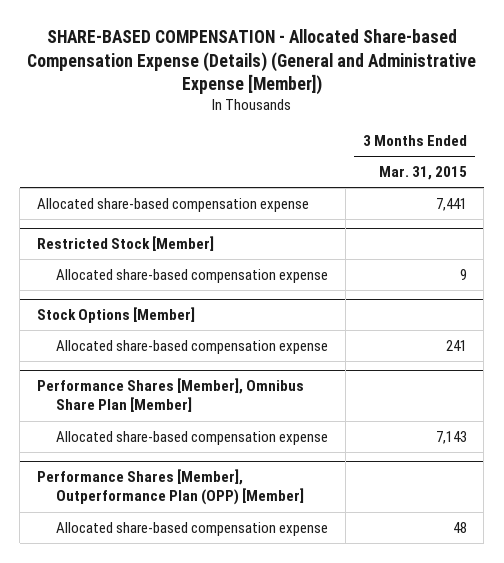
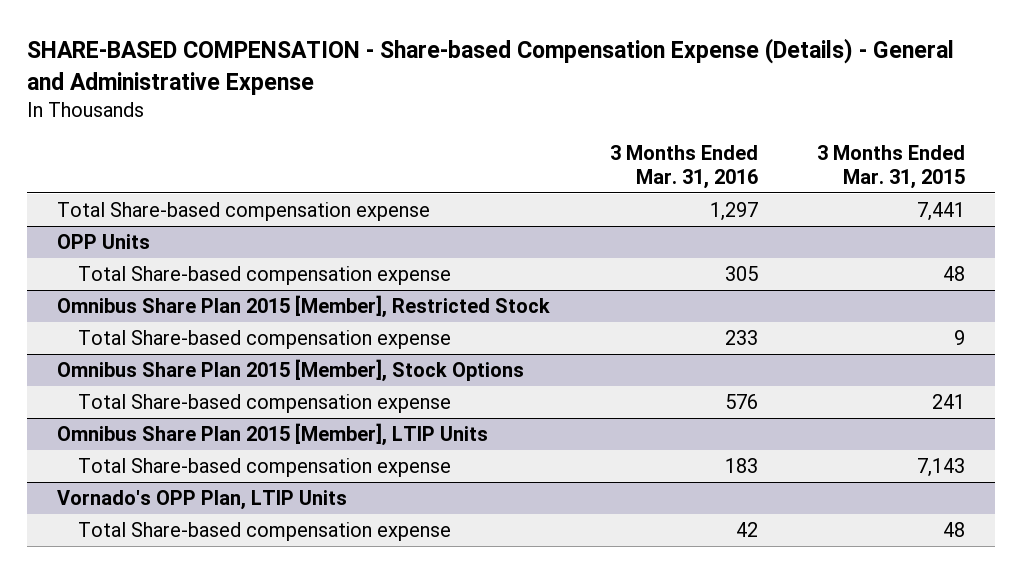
[26,29,476,95] SHARE-BASED COMPENSATION - Allocated Share-based Compensation Expense (Details) (General and Administrative Expense [Member]) -> [27,38,955,95] SHARE-BASED COMPENSATION - Share-based Compensation Expense (Details) - General and Administrative Expense
none -> [609,145,758,189] 3 Months Ended Mar. 31, 2016
[37,236,215,252] Restricted Stock [Member] -> none
[37,307,196,324] Stock Options [Member] -> none
[37,378,305,413] Performance Shares [Member], Omnibus Share Plan [Member] -> none
[37,469,304,506] Performance Shares [Member], Outperformance Plan (OPP) [Member] -> none
[37,197,310,212] Allocated share-based compensation expense -> [57,202,431,222] Total Share-based compensation expense
none -> [57,234,151,250] OPP Units
[55,268,328,283] Allocated share-based compensation expense -> [77,266,451,286] Total Share-based compensation expense
[459,268,467,280] 9 -> [943,266,966,282] 48
none -> [57,295,551,319] Omnibus Share Plan 2015 [Member], Restricted Stock
[55,339,328,354] Allocated share-based compensation expense -> [77,330,451,350] Total Share-based compensation expense
[445,339,467,351] 241 -> [954,330,966,346] 9
none -> [57,359,525,383] Omnibus Share Plan 2015 [Member], Stock Options
[55,430,328,445] Allocated share-based compensation expense -> [77,394,451,414] Total Share-based compensation expense
[435,430,467,444] 7,143 -> [932,394,966,410] 241
none -> [57,423,489,447] Omnibus Share Plan 2015 [Member], LTIP Units
[55,521,328,536] Allocated share-based compensation expense -> [77,458,451,478] Total Share-based compensation expense
[452,521,467,533] 48 -> [917,458,966,478] 7,143
none -> [57,490,348,511] Vornado's OPP Plan, LTIP Units
none -> [77,522,451,542] Total Share-based compensation expense

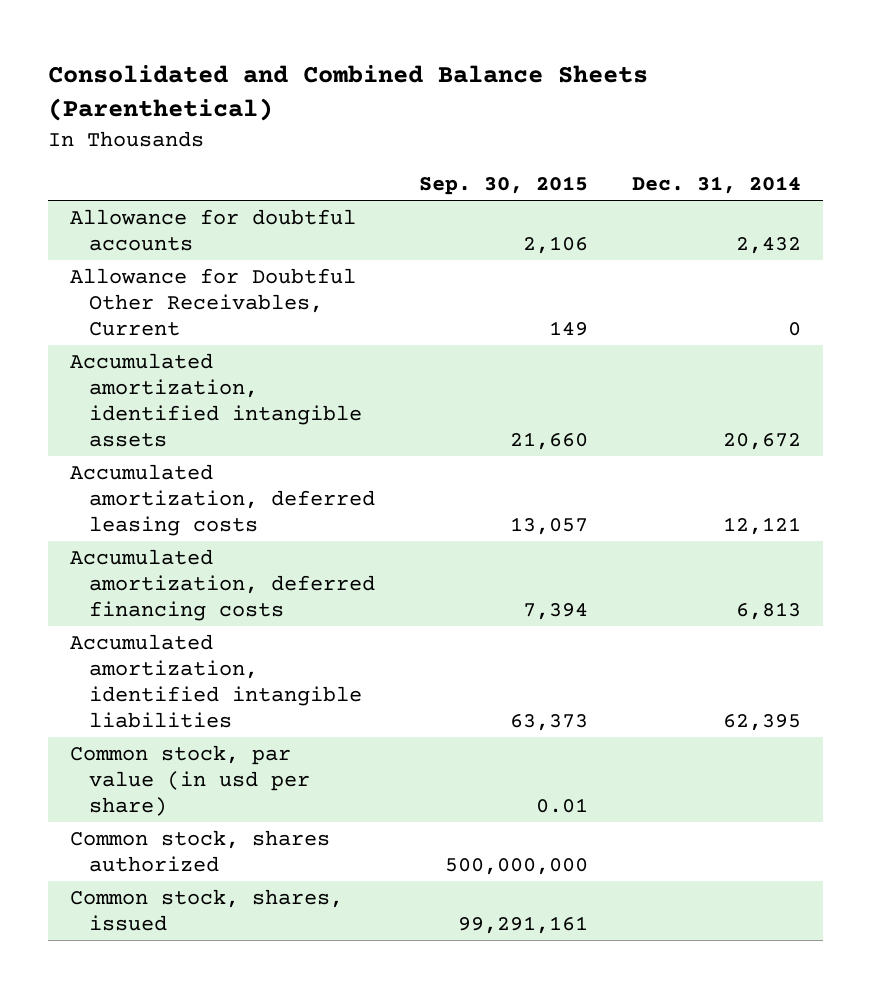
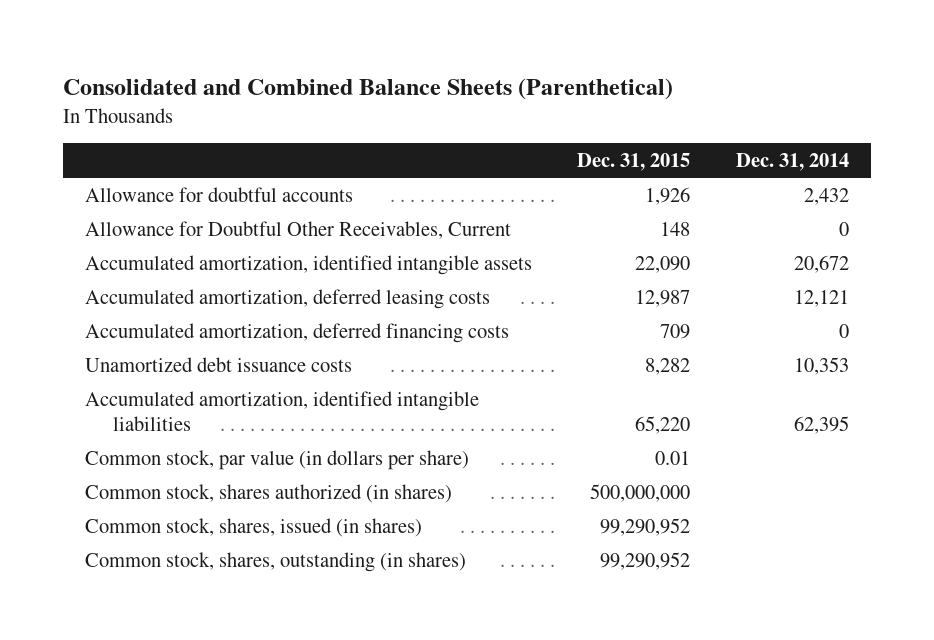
[418,176,588,196] Sep. 30, 2015 -> none
none -> [577,153,691,172] Dec. 31, 2015
[735,601,801,620] 6,813 -> [838,323,849,338] 0
none -> [85,356,353,372] Unamortized debt issuance costs
[69,744,310,816] Common stock, par value (in usd per share) -> [85,449,470,470] Common stock, par value (in dollars per share)
[69,829,330,872] Common stock, shares authorized -> [85,483,453,503] Common stock, shares authorized (in shares)
[69,888,343,931] Common stock, shares, issued -> [85,517,423,537] Common stock, shares, issued (in shares)
none -> [85,551,467,572] Common stock, shares, outstanding (in shares)

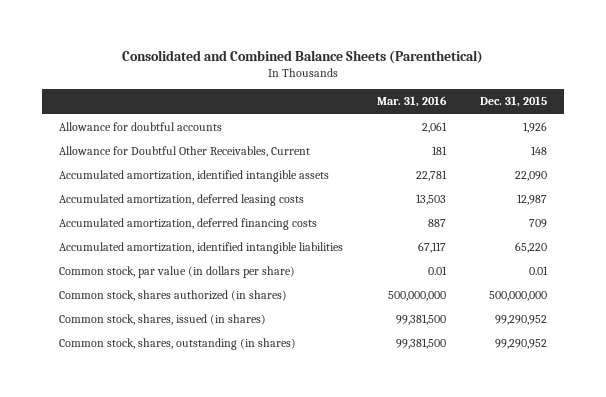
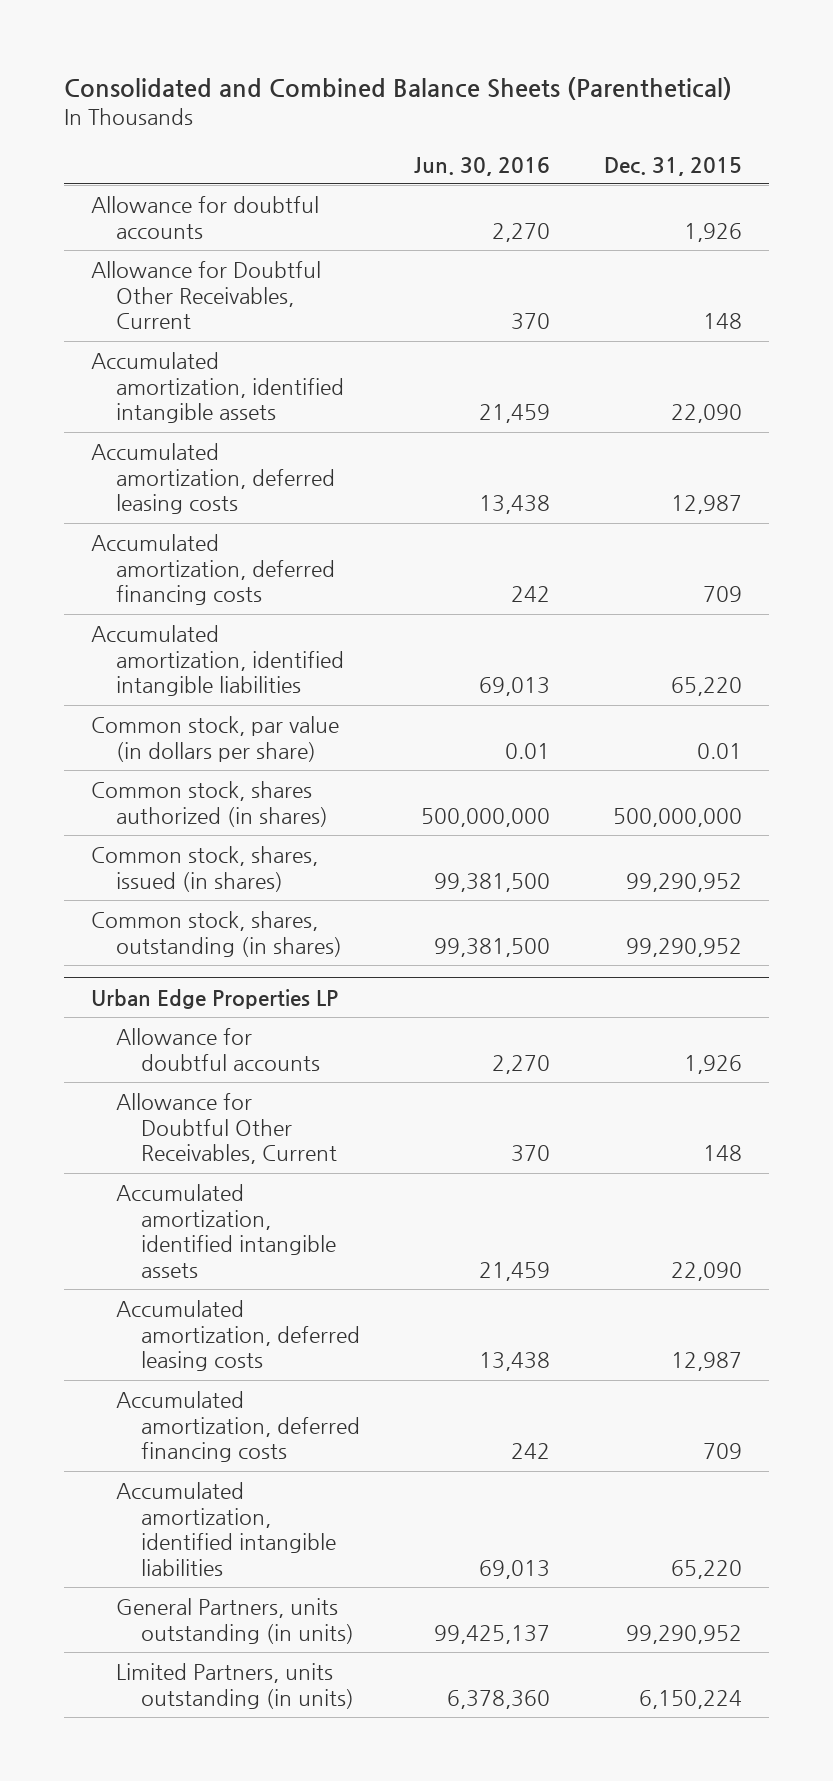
[376,96,447,108] Mar. 31, 2016 -> none
none -> [413,156,550,176] Jun. 30, 2016
none -> [91,988,339,1009] Urban Edge Properties LP
none -> [115,1027,320,1071] Allowance for doubtful accounts
none -> [115,1092,337,1165] Allowance for Doubtful Other Receivables, Current
none -> [115,1183,336,1279] Accumulated amortization, identified intangible assets
none -> [115,1299,360,1372] Accumulated amortization, deferred leasing costs
none -> [115,1390,360,1463] Accumulated amortization, deferred financing costs
none -> [115,1481,336,1577] Accumulated amortization, identified intangible liabilities
none -> [115,1597,354,1644] General Partners, units outstanding (in units)
none -> [115,1662,354,1709] Limited Partners, units outstanding (in units)

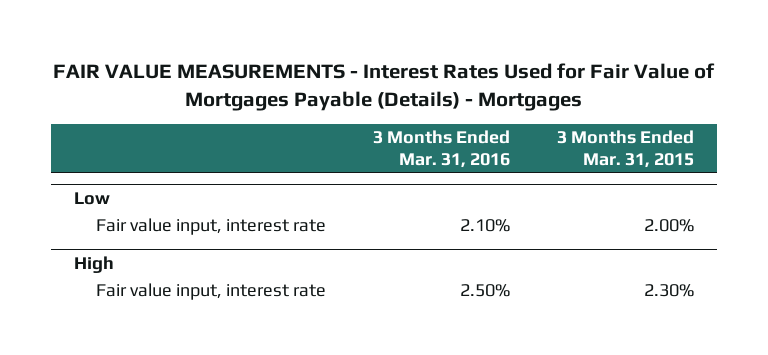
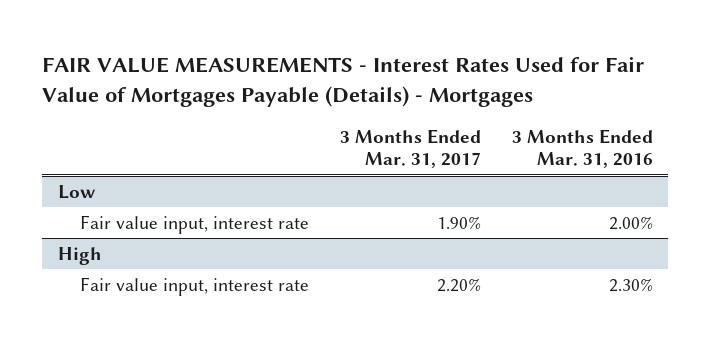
[556,130,694,168] 3 Months Ended Mar. 31, 2015 -> none
none -> [340,128,482,169] 3 Months Ended Mar. 31, 2017
[459,219,510,233] 2.10% -> [608,215,653,230] 2.00%
[459,284,510,298] 2.50% -> [608,277,653,292] 2.30%

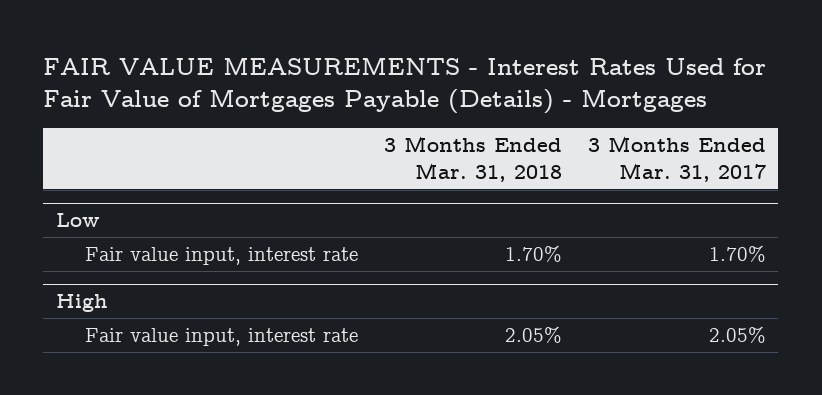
[511,128,653,169] 3 Months Ended Mar. 31, 2016 -> none
none -> [383,136,562,182] 3 Months Ended Mar. 31, 2018
[437,215,482,229] 1.90% -> [708,245,766,263] 1.70%
[437,277,482,292] 2.20% -> [708,326,766,344] 2.05%

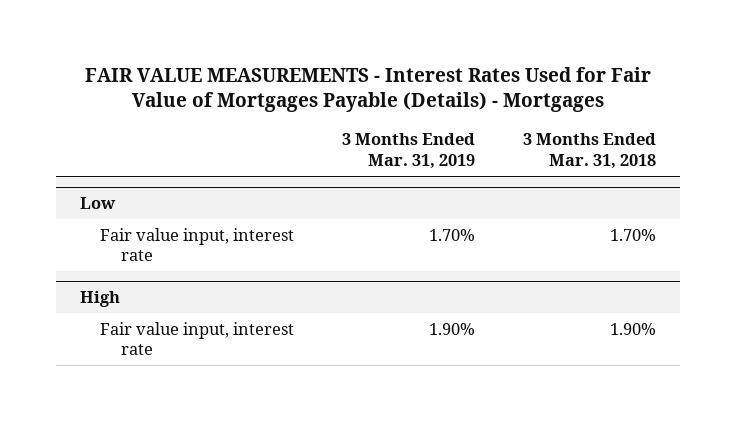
[587,136,766,182] 3 Months Ended Mar. 31, 2017 -> none
none -> [342,133,476,170] 3 Months Ended Mar. 31, 2019
[504,326,562,344] 2.05% -> [610,322,657,335] 1.90%

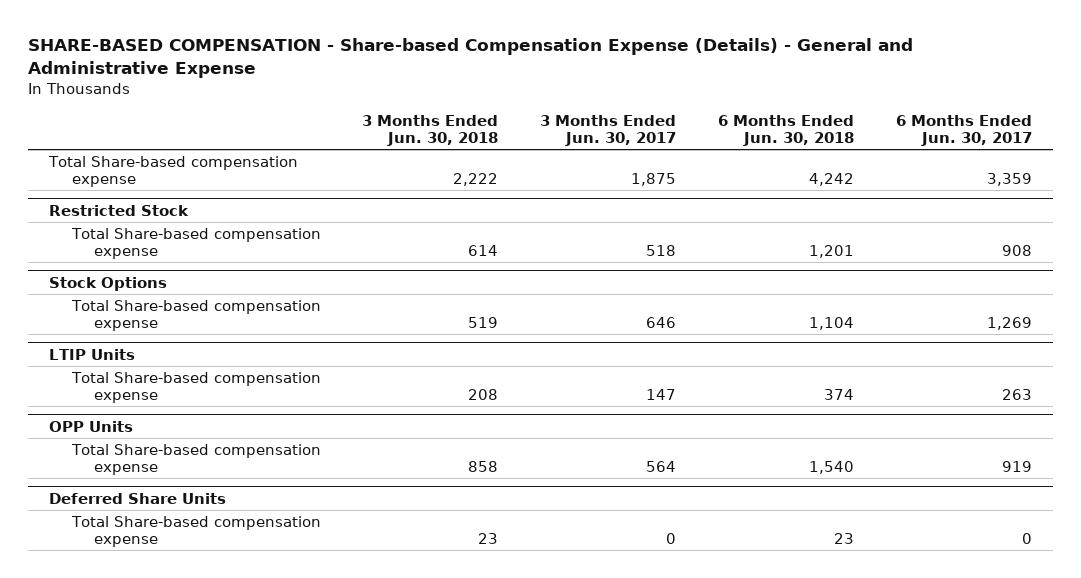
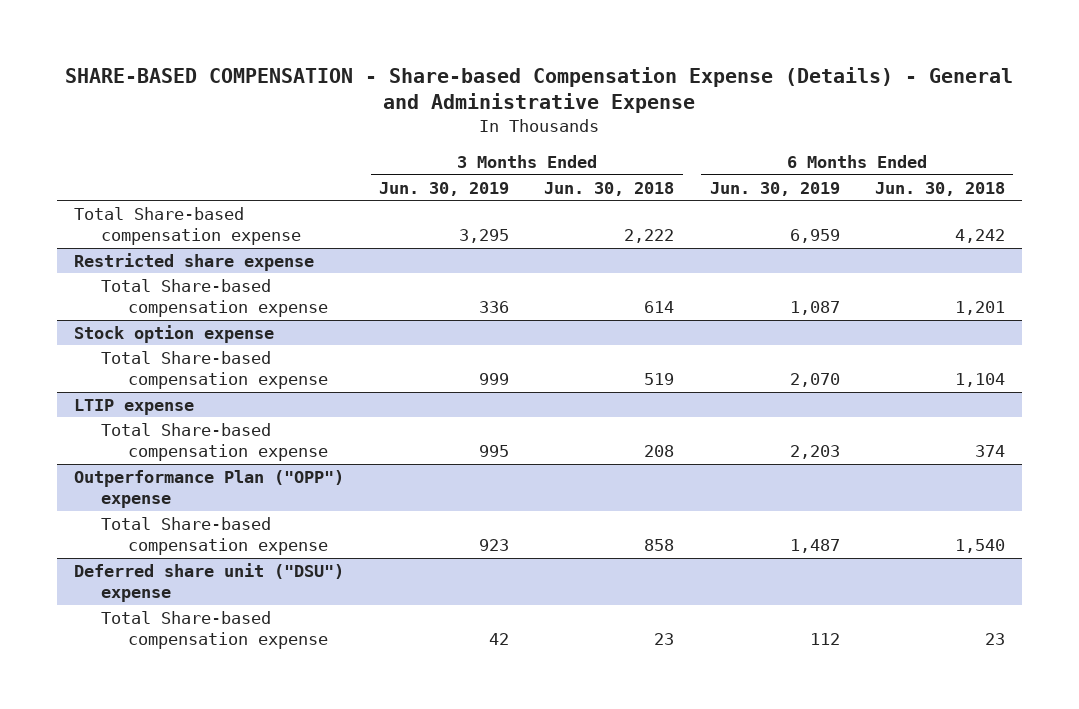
[540,114,677,146] 3 Months Ended Jun. 30, 2017 -> none
[895,114,1032,146] 6 Months Ended Jun. 30, 2017 -> none
none -> [379,181,510,196] Jun. 30, 2019
none -> [709,181,840,196] Jun. 30, 2019
[49,204,190,216] Restricted Stock -> [74,252,315,271] Restricted share expense
[49,276,168,291] Stock Options -> [74,324,275,343] Stock option expense
[49,348,136,360] LTIP Units -> [74,398,195,415] LTIP expense
[49,420,134,432] OPP Units -> [74,469,345,509] Outperformance Plan ("OPP") expense
[49,492,227,504] Deferred Share Units -> [74,562,345,603] Deferred share unit ("DSU") expense

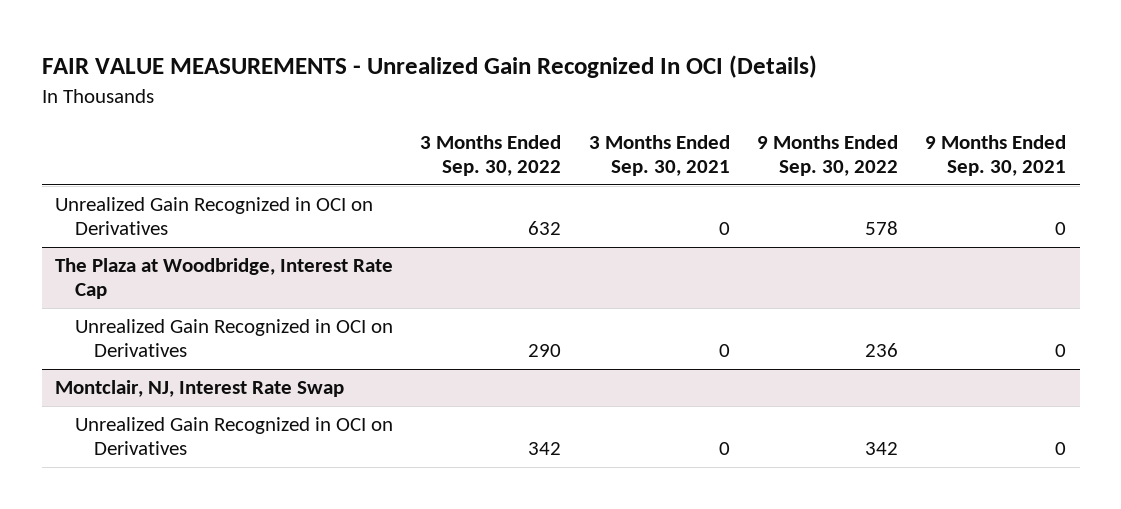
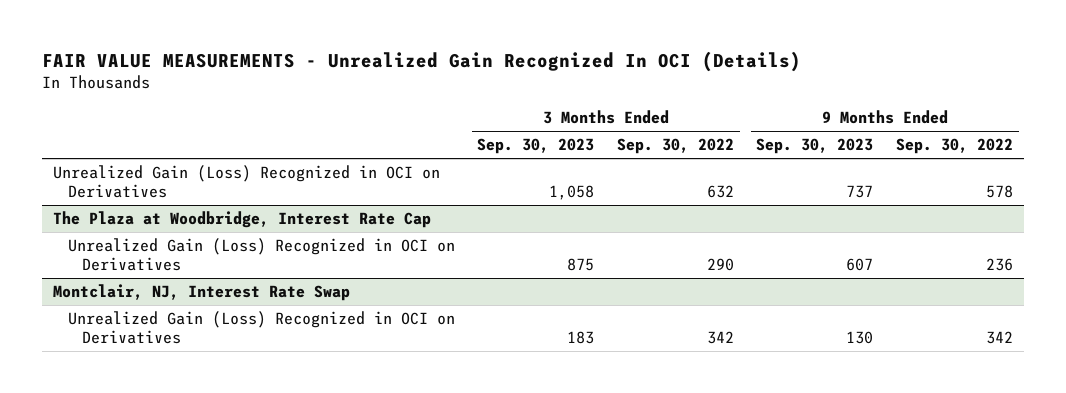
[588,135,730,177] 3 Months Ended Sep. 30, 2021 -> none
[925,135,1067,177] 9 Months Ended Sep. 30, 2021 -> none
none -> [477,138,595,155] Sep. 30, 2023
none -> [756,138,874,155] Sep. 30, 2023
[55,197,374,236] Unrealized Gain Recognized in OCI on Derivatives -> [53,165,441,199] Unrealized Gain (Loss) Recognized in OCI on Derivatives
[74,319,393,358] Unrealized Gain Recognized in OCI on Derivatives -> [67,238,455,272] Unrealized Gain (Loss) Recognized in OCI on Derivatives
[74,417,393,456] Unrealized Gain Recognized in OCI on Derivatives -> [67,311,455,345] Unrealized Gain (Loss) Recognized in OCI on Derivatives

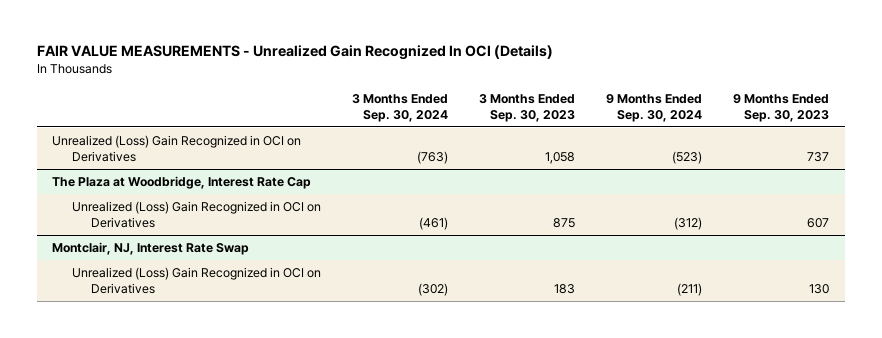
[616,138,734,155] Sep. 30, 2022 -> none
[896,138,1014,155] Sep. 30, 2022 -> none
none -> [351,93,448,123] 3 Months Ended Sep. 30, 2024
none -> [606,93,703,123] 9 Months Ended Sep. 30, 2024
[53,165,441,199] Unrealized Gain (Loss) Recognized in OCI on Derivatives -> [52,134,302,163] Unrealized (Loss) Gain Recognized in OCI on Derivatives
[67,238,455,272] Unrealized Gain (Loss) Recognized in OCI on Derivatives -> [71,200,321,229] Unrealized (Loss) Gain Recognized in OCI on Derivatives
[67,311,455,345] Unrealized Gain (Loss) Recognized in OCI on Derivatives -> [71,266,321,295] Unrealized (Loss) Gain Recognized in OCI on Derivatives

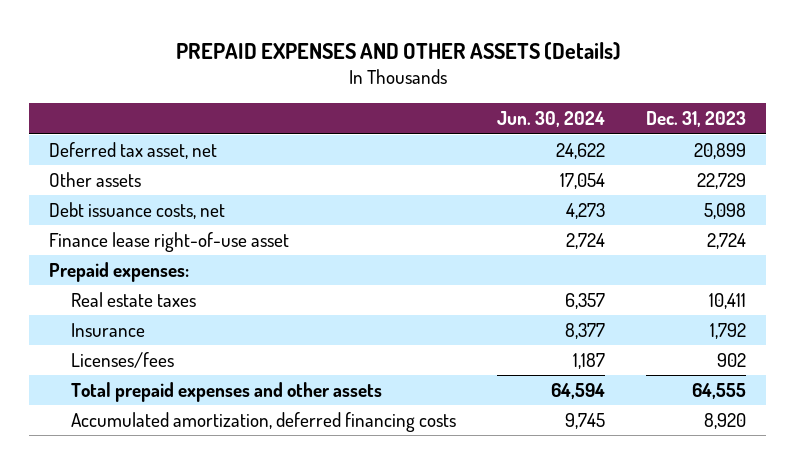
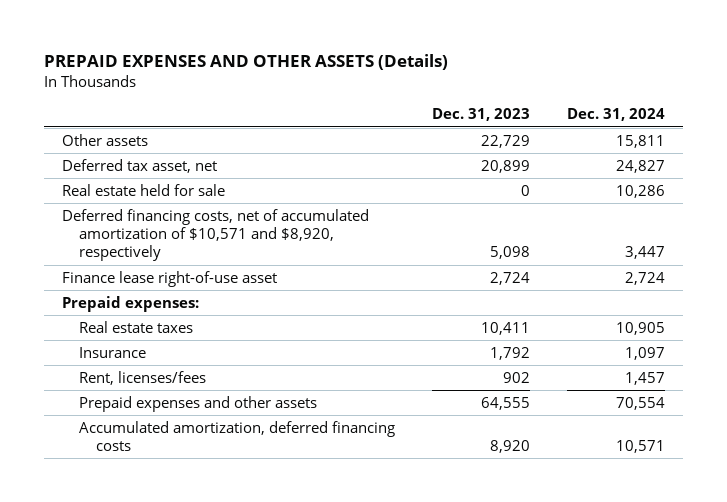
[496,111,605,128] Jun. 30, 2024 -> none
none -> [566,108,665,122] Dec. 31, 2024
[49,142,218,160] Deferred tax asset, net -> [62,158,218,173] Deferred tax asset, net
none -> [62,183,226,196] Real estate held for sale
[49,202,226,220] Debt issuance costs, net -> [62,208,370,262] Deferred financing costs, net of accumulated amortization of $10,571 and $8,920, respectively
[71,352,175,369] Licenses/fees -> [79,370,207,385] Rent, licenses/fees
[71,382,383,403] Total prepaid expenses and other assets -> [79,395,318,412] Prepaid expenses and other assets

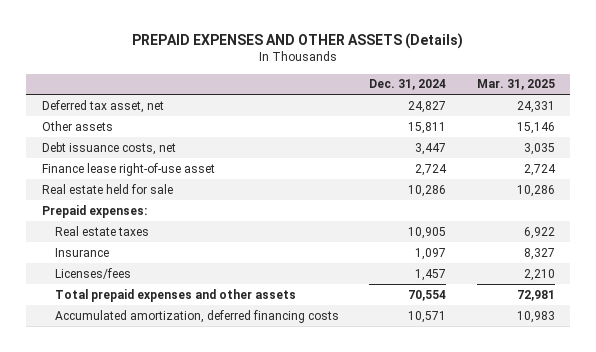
[431,108,530,122] Dec. 31, 2023 -> none
none -> [476,79,555,91] Mar. 31, 2025
[62,133,149,146] Other assets -> [41,120,113,131] Other assets
[62,208,370,262] Deferred financing costs, net of accumulated amortization of $10,571 and $8,920, respectively -> [41,141,176,155] Debt issuance costs, net
[62,183,226,196] Real estate held for sale -> [41,183,173,194] Real estate held for sale
[79,370,207,385] Rent, licenses/fees -> [54,267,131,279] Licenses/fees
[79,395,318,412] Prepaid expenses and other assets -> [54,288,296,302] Total prepaid expenses and other assets

